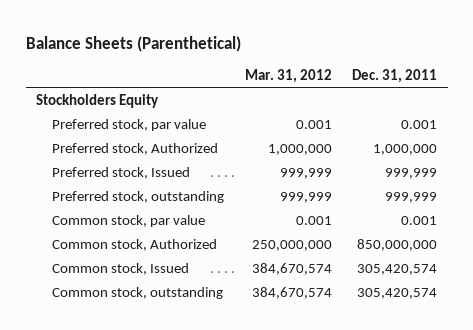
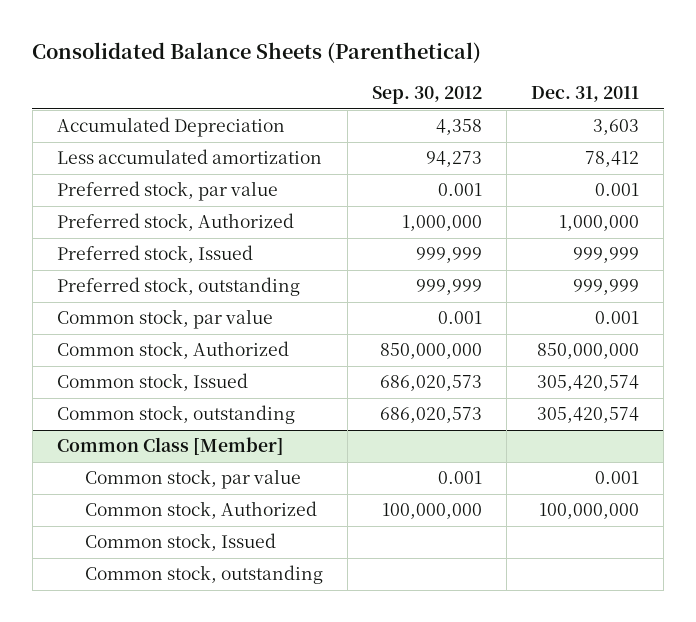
[25,35,241,52] Balance Sheets (Parenthetical) -> [32,42,482,64] Consolidated Balance Sheets (Parenthetical)
[244,68,332,83] Mar. 31, 2012 -> none
none -> [372,86,483,105] Sep. 30, 2012
[36,93,160,108] Stockholders Equity -> none
none -> [57,117,286,138] Accumulated Depreciation
none -> [57,149,323,165] Less accumulated amortization
none -> [57,437,285,456] Common Class [Member]
none -> [84,469,301,490] Common stock, par value
none -> [84,501,317,520] Common stock, Authorized
none -> [84,533,276,552] Common stock, Issued
none -> [84,565,323,585] Common stock, outstanding

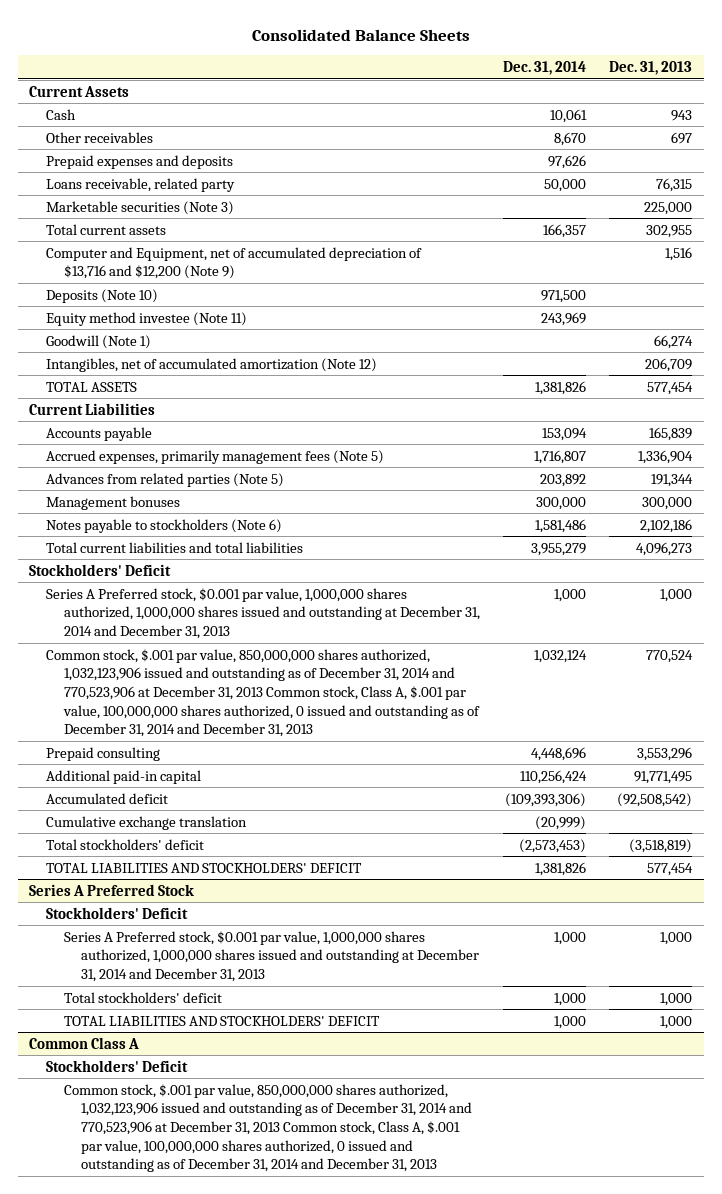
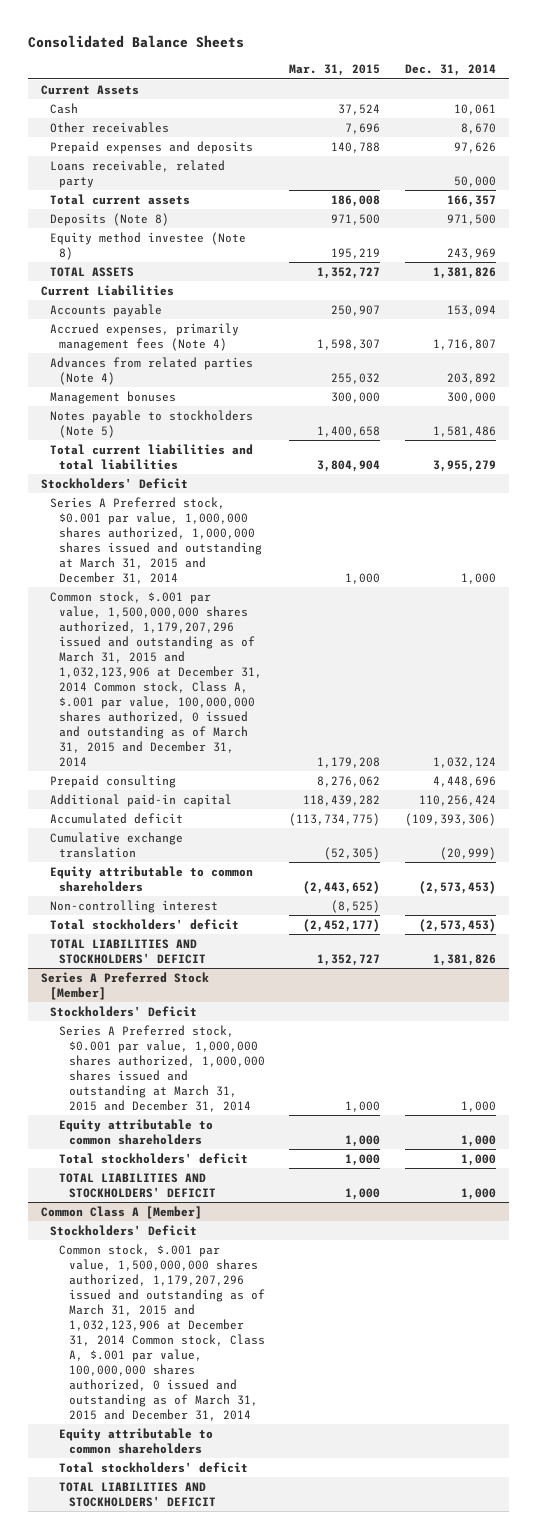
[609,61,693,76] Dec. 31, 2013 -> none
none -> [289,64,381,77] Mar. 31, 2015
[46,200,235,215] Marketable securities (Note 3) -> none
[46,246,423,280] Computer and Equipment, net of accumulated depreciation of $13,716 and $12,200 (Note 9) -> none
[46,334,152,349] Goodwill (Note 1) -> none
[46,357,378,372] Intangibles, net of accumulated amortization (Note 12) -> none
[46,288,159,303] Deposits (Note 10) -> [49,213,169,227] Deposits (Note 8)
[46,311,248,326] Equity method investee (Note 11) -> [49,232,246,260] Equity method investee (Note 8)
[46,449,385,464] Accrued expenses, primarily management fees (Note 5) -> [49,323,239,351] Accrued expenses, primarily management fees (Note 4)
[46,472,285,487] Advances from related parties (Note 5) -> [49,357,253,385] Advances from related parties (Note 4)
[46,518,283,533] Notes payable to stockholders (Note 6) -> [49,410,253,438] Notes payable to stockholders (Note 5)
[46,587,480,639] Series A Preferred stock, $0.001 par value, 1,000,000 shares authorized, 1,000,000 shares issued and outstanding at December 31, 2014 and December 31, 2013 -> [49,497,263,584] Series A Preferred stock, $0.001 par value, 1,000,000 shares authorized, 1,000,000 shares issued and outstanding at March 31, 2015 and December 31, 2014
[46,648,480,738] Common stock, $.001 par value, 850,000,000 shares authorized, 1,032,123,906 issued and outstanding as of December 31, 2014 and 770,523,906 at December 31, 2013 Common stock, Class A, $.001 par value, 100,000,000 shares authorized, 0 issued and outstanding as of December 31, 2014 and December 31, 2013 -> [49,591,263,767] Common stock, $.001 par value, 1,500,000,000 shares authorized, 1,179,207,296 issued and outstanding as of March 31, 2015 and 1,032,123,906 at December 31, 2014 Common stock, Class A, $.001 par value, 100,000,000 shares authorized, 0 issued and outstanding as of March 31, 2015 and December 31, 2014
none -> [49,866,253,892] Equity attributable to common shareholders
none -> [49,900,218,914] Non-controlling interest
[29,883,195,896] Series A Preferred Stock -> [40,972,209,1000] Series A Preferred Stock [Member]
[63,930,479,982] Series A Preferred stock, $0.001 par value, 1,000,000 shares authorized, 1,000,000 shares issued and outstanding at December 31, 2014 and December 31, 2013 -> [59,1025,265,1112] Series A Preferred stock, $0.001 par value, 1,000,000 shares authorized, 1,000,000 shares issued and outstanding at March 31, 2015 and December 31, 2014
none -> [59,1119,214,1145] Equity attributable to common shareholders
[29,1036,140,1049] Common Class A -> [40,1206,202,1220] Common Class A [Member]
[63,1083,472,1173] Common stock, $.001 par value, 850,000,000 shares authorized, 1,032,123,906 issued and outstanding as of December 31, 2014 and 770,523,906 at December 31, 2013 Common stock, Class A, $.001 par value, 100,000,000 shares authorized, 0 issued and outstanding as of December 31, 2014 and December 31, 2013 -> [59,1244,265,1421] Common stock, $.001 par value, 1,500,000,000 shares authorized, 1,179,207,296 issued and outstanding as of March 31, 2015 and 1,032,123,906 at December 31, 2014 Common stock, Class A, $.001 par value, 100,000,000 shares authorized, 0 issued and outstanding as of March 31, 2015 and December 31, 2014
none -> [59,1428,214,1454] Equity attributable to common shareholders
none -> [59,1462,249,1474] Total stockholders' deficit
none -> [59,1482,216,1507] TOTAL LIABILITIES AND STOCKHOLDERS' DEFICIT

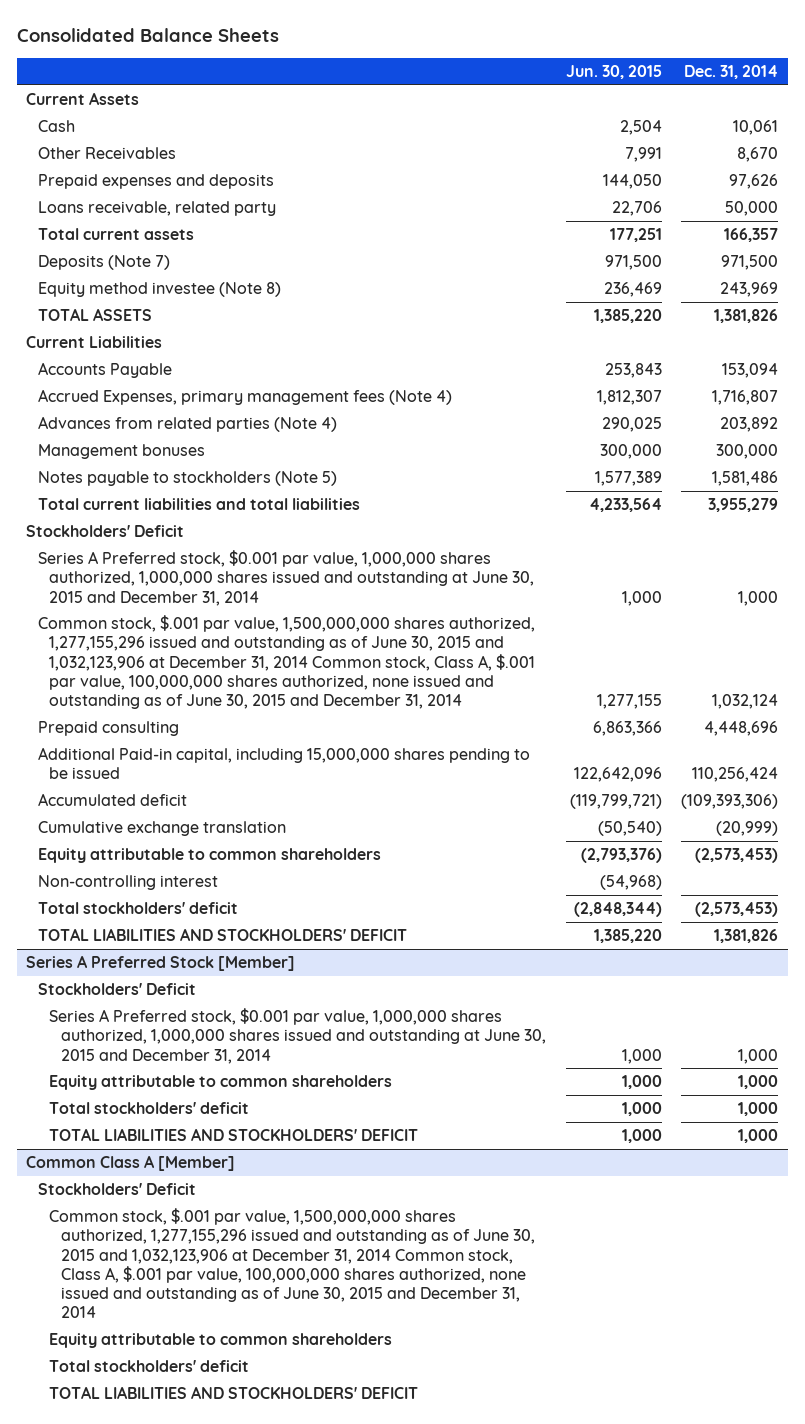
[289,64,381,77] Mar. 31, 2015 -> none
none -> [565,65,662,80] Jun. 30, 2015
[49,122,169,134] Other receivables -> [37,147,176,160] Other Receivables
[49,213,169,227] Deposits (Note 8) -> [37,255,170,271] Deposits (Note 7)
[49,304,162,318] Accounts payable -> [37,362,172,379] Accounts Payable
[49,323,239,351] Accrued expenses, primarily management fees (Note 4) -> [37,389,452,406] Accrued Expenses, primary management fees (Note 4)
[49,497,263,584] Series A Preferred stock, $0.001 par value, 1,000,000 shares authorized, 1,000,000 shares issued and outstanding at March 31, 2015 and December 31, 2014 -> [37,550,535,606] Series A Preferred stock, $0.001 par value, 1,000,000 shares authorized, 1,000,000 shares issued and outstanding at June 30, 2015 and December 31, 2014
[49,591,263,767] Common stock, $.001 par value, 1,500,000,000 shares authorized, 1,179,207,296 issued and outstanding as of March 31, 2015 and 1,032,123,906 at December 31, 2014 Common stock, Class A, $.001 par value, 100,000,000 shares authorized, 0 issued and outstanding as of March 31, 2015 and December 31, 2014 -> [37,615,536,709] Common stock, $.001 par value, 1,500,000,000 shares authorized, 1,277,155,296 issued and outstanding as of June 30, 2015 and 1,032,123,906 at December 31, 2014 Common stock, Class A, $.001 par value, 100,000,000 shares authorized, none issued and outstanding as of June 30, 2015 and December 31, 2014
[49,794,232,808] Additional paid-in capital -> [37,747,530,780] Additional Paid-in capital, including 15,000,000 shares pending to be issued
[59,1025,265,1112] Series A Preferred stock, $0.001 par value, 1,000,000 shares authorized, 1,000,000 shares issued and outstanding at March 31, 2015 and December 31, 2014 -> [49,1008,546,1064] Series A Preferred stock, $0.001 par value, 1,000,000 shares authorized, 1,000,000 shares issued and outstanding at June 30, 2015 and December 31, 2014
[59,1244,265,1421] Common stock, $.001 par value, 1,500,000,000 shares authorized, 1,179,207,296 issued and outstanding as of March 31, 2015 and 1,032,123,906 at December 31, 2014 Common stock, Class A, $.001 par value, 100,000,000 shares authorized, 0 issued and outstanding as of March 31, 2015 and December 31, 2014 -> [49,1208,535,1319] Common stock, $.001 par value, 1,500,000,000 shares authorized, 1,277,155,296 issued and outstanding as of June 30, 2015 and 1,032,123,906 at December 31, 2014 Common stock, Class A, $.001 par value, 100,000,000 shares authorized, none issued and outstanding as of June 30, 2015 and December 31, 2014

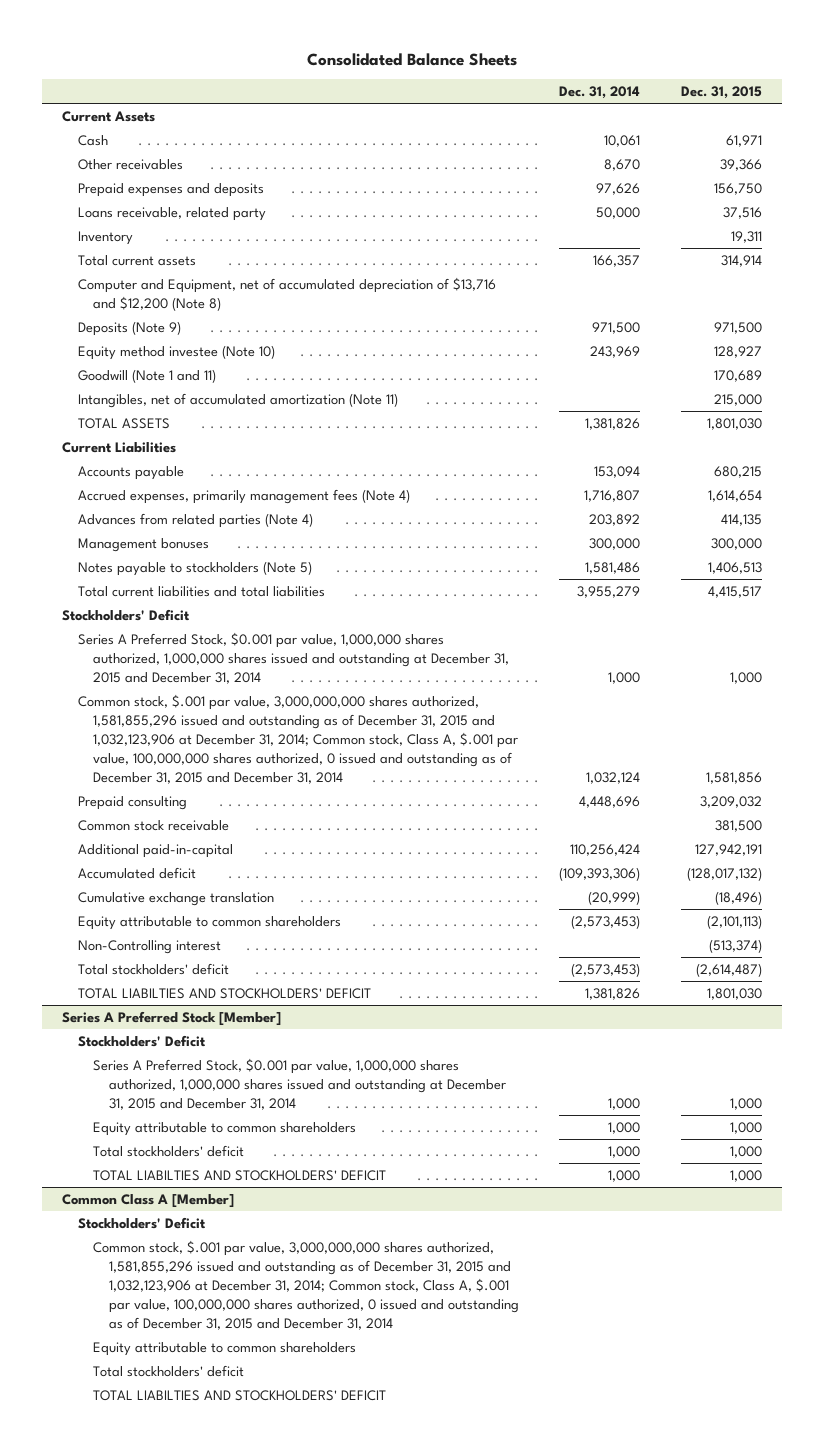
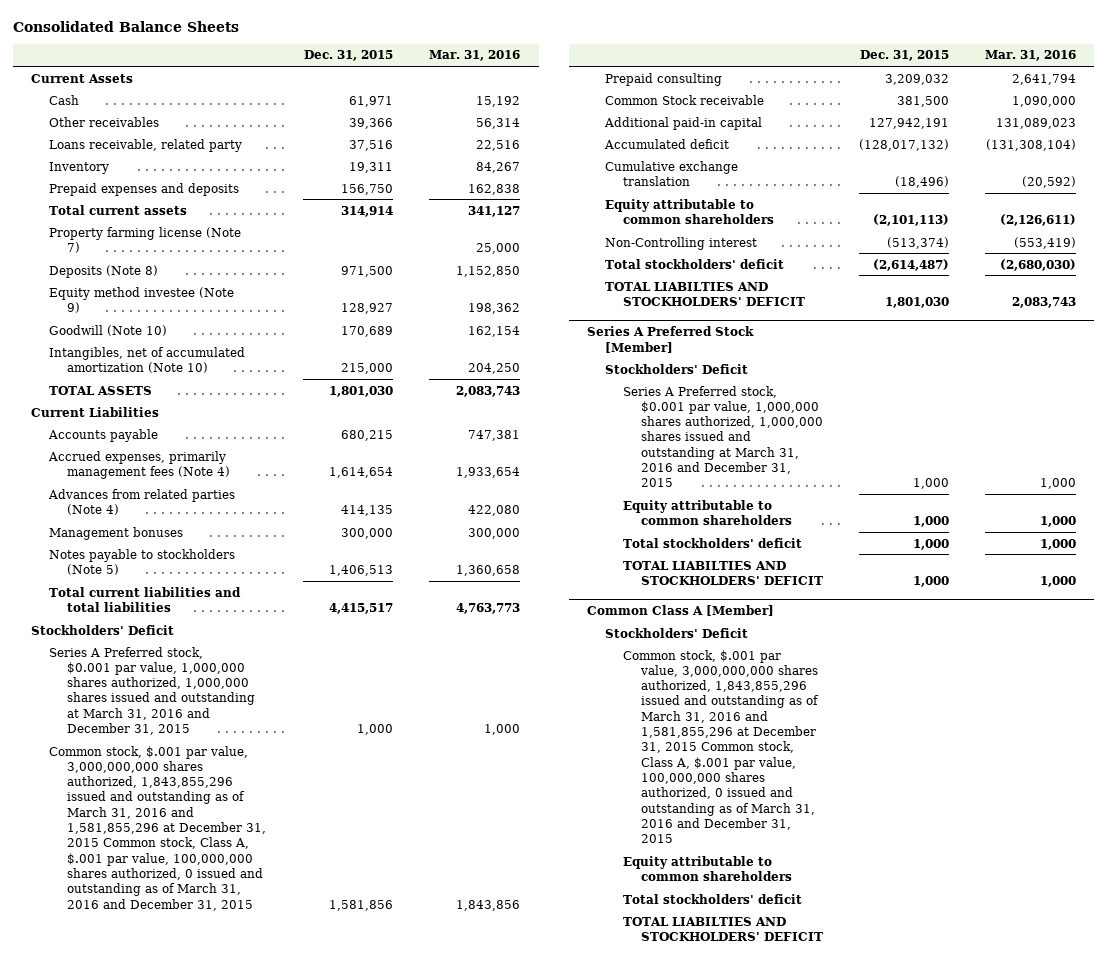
[559,86,641,100] Dec. 31, 2014 -> none
none -> [429,50,521,62] Mar. 31, 2016
[77,182,264,197] Prepaid expenses and deposits -> [49,182,240,196] Prepaid expenses and deposits
[77,276,496,311] Computer and Equipment, net of accumulated depreciation of $13,716 and $12,200 (Note 8) -> none
none -> [49,226,242,253] Property farming license (Note 7)
[77,320,181,336] Deposits (Note 9) -> [49,264,159,278] Deposits (Note 8)
[77,344,275,360] Equity method investee (Note 10) -> [49,286,235,313] Equity method investee (Note 9)
[77,368,216,383] Goodwill (Note 1 and 11) -> [49,324,168,336] Goodwill (Note 10)
[77,392,398,408] Intangibles, net of accumulated amortization (Note 11) -> [49,346,246,373] Intangibles, net of accumulated amortization (Note 10)
[77,631,510,684] Series A Preferred Stock, $0.001 par value, 1,000,000 shares authorized, 1,000,000 shares issued and outstanding at December 31, 2015 and December 31, 2014 -> [49,646,256,736] Series A Preferred stock, $0.001 par value, 1,000,000 shares authorized, 1,000,000 shares issued and outstanding at March 31, 2016 and December 31, 2015
[77,693,519,784] Common stock, $.001 par value, 3,000,000,000 shares authorized, 1,581,855,296 issued and outstanding as of December 31, 2015 and 1,032,123,906 at December 31, 2014; Common stock, Class A, $.001 par value, 100,000,000 shares authorized, 0 issued and outstanding as of December 31, 2015 and December 31, 2014 -> [49,745,267,911] Common stock, $.001 par value, 3,000,000,000 shares authorized, 1,843,855,296 issued and outstanding as of March 31, 2016 and 1,581,855,296 at December 31, 2015 Common stock, Class A, $.001 par value, 100,000,000 shares authorized, 0 issued and outstanding as of March 31, 2016 and December 31, 2015
[77,819,229,831] Common stock receivable -> [604,94,764,105] Common Stock receivable
[77,843,233,858] Additional paid-in-capital -> [603,116,762,130] Additional paid-in capital
[93,1057,507,1110] Series A Preferred Stock, $0.001 par value, 1,000,000 shares authorized, 1,000,000 shares issued and outstanding at December 31, 2015 and December 31, 2014 -> [622,385,824,488] Series A Preferred stock, $0.001 par value, 1,000,000 shares authorized, 1,000,000 shares issued and outstanding at March 31, 2016 and December 31, 2015
[93,1239,520,1330] Common stock, $.001 par value, 3,000,000,000 shares authorized, 1,581,855,296 issued and outstanding as of December 31, 2015 and 1,032,123,906 at December 31, 2014; Common stock, Class A, $.001 par value, 100,000,000 shares authorized, 0 issued and outstanding as of December 31, 2015 and December 31, 2014 -> [622,649,820,844] Common stock, $.001 par value, 3,000,000,000 shares authorized, 1,843,855,296 issued and outstanding as of March 31, 2016 and 1,581,855,296 at December 31, 2015 Common stock, Class A, $.001 par value, 100,000,000 shares authorized, 0 issued and outstanding as of March 31, 2016 and December 31, 2015

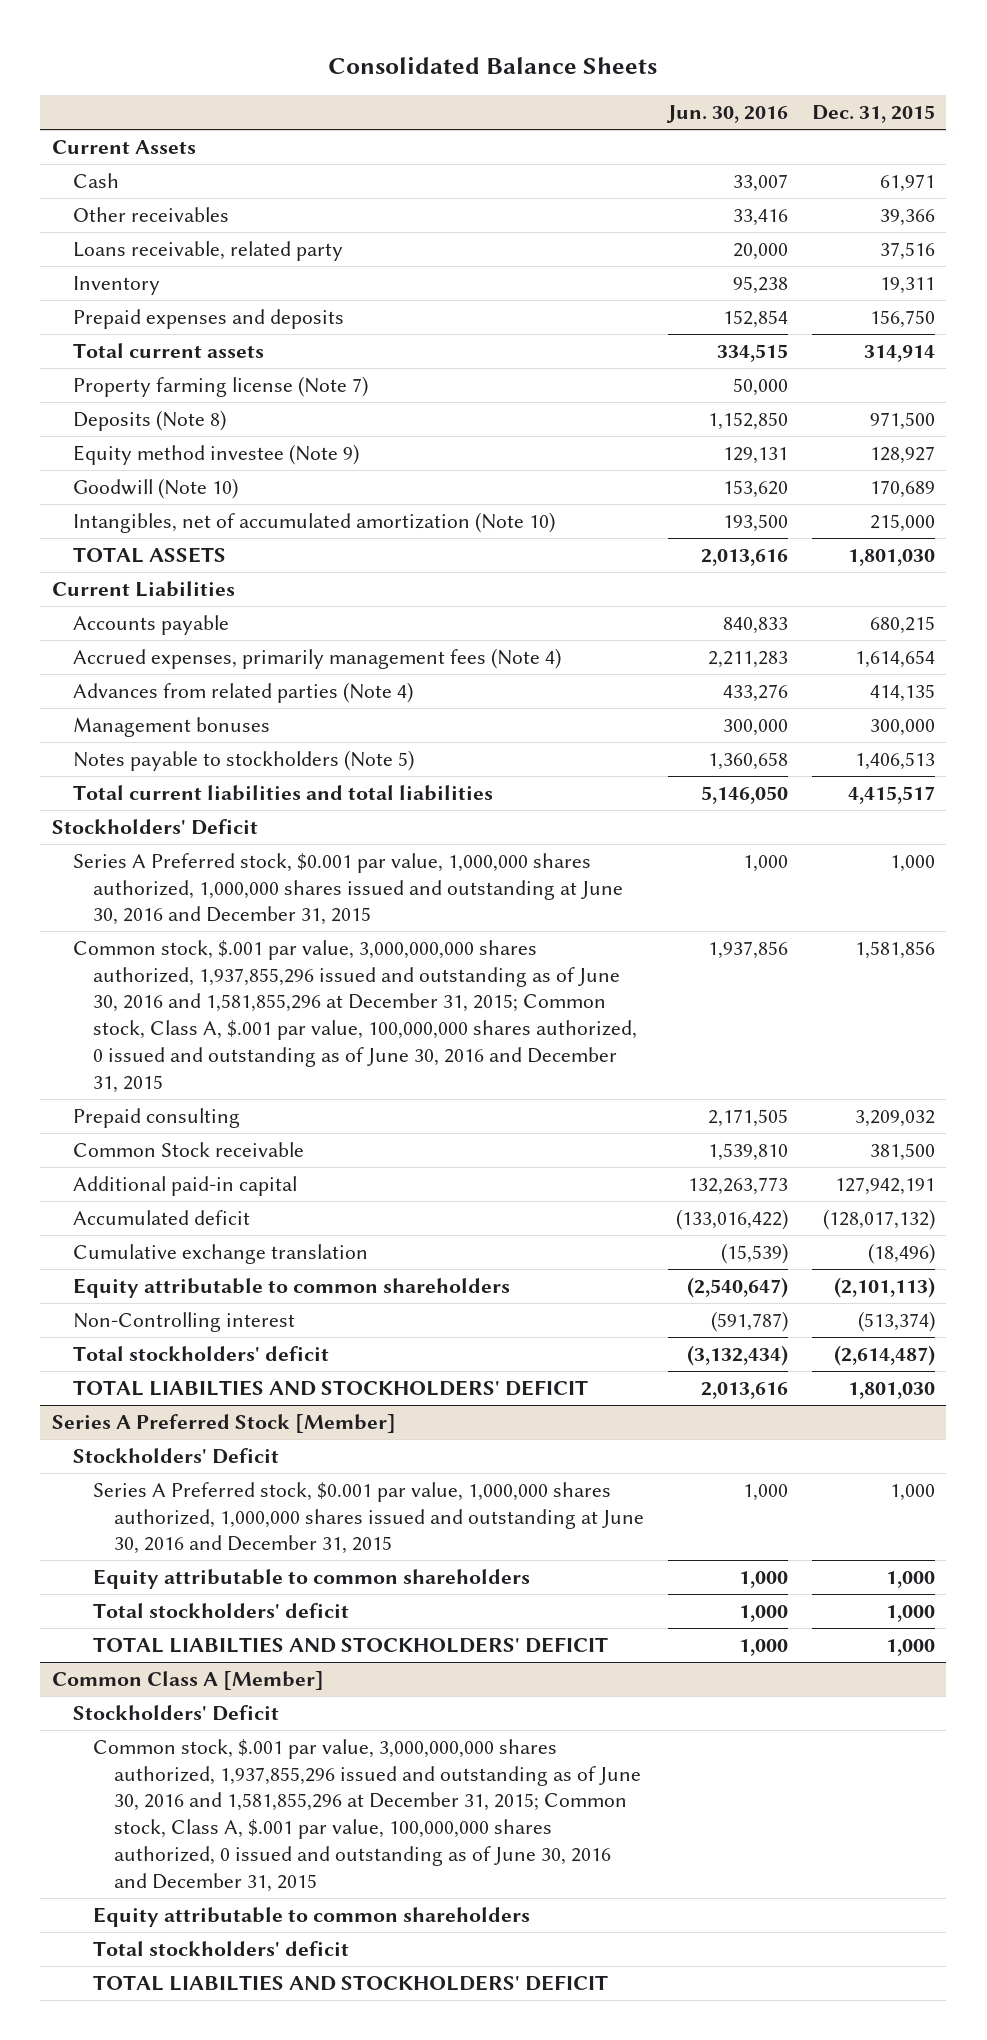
[429,50,521,62] Mar. 31, 2016 -> none
none -> [665,105,788,124] Jun. 30, 2016
[49,646,256,736] Series A Preferred stock, $0.001 par value, 1,000,000 shares authorized, 1,000,000 shares issued and outstanding at March 31, 2016 and December 31, 2015 -> [72,853,624,926] Series A Preferred stock, $0.001 par value, 1,000,000 shares authorized, 1,000,000 shares issued and outstanding at June 30, 2016 and December 31, 2015
[49,745,267,911] Common stock, $.001 par value, 3,000,000,000 shares authorized, 1,843,855,296 issued and outstanding as of March 31, 2016 and 1,581,855,296 at December 31, 2015 Common stock, Class A, $.001 par value, 100,000,000 shares authorized, 0 issued and outstanding as of March 31, 2016 and December 31, 2015 -> [72,940,638,1093] Common stock, $.001 par value, 3,000,000,000 shares authorized, 1,937,855,296 issued and outstanding as of June 30, 2016 and 1,581,855,296 at December 31, 2015; Common stock, Class A, $.001 par value, 100,000,000 shares authorized, 0 issued and outstanding as of June 30, 2016 and December 31, 2015
[622,385,824,488] Series A Preferred stock, $0.001 par value, 1,000,000 shares authorized, 1,000,000 shares issued and outstanding at March 31, 2016 and December 31, 2015 -> [93,1482,644,1555] Series A Preferred stock, $0.001 par value, 1,000,000 shares authorized, 1,000,000 shares issued and outstanding at June 30, 2016 and December 31, 2015
[622,649,820,844] Common stock, $.001 par value, 3,000,000,000 shares authorized, 1,843,855,296 issued and outstanding as of March 31, 2016 and 1,581,855,296 at December 31, 2015 Common stock, Class A, $.001 par value, 100,000,000 shares authorized, 0 issued and outstanding as of March 31, 2016 and December 31, 2015 -> [93,1739,641,1892] Common stock, $.001 par value, 3,000,000,000 shares authorized, 1,937,855,296 issued and outstanding as of June 30, 2016 and 1,581,855,296 at December 31, 2015; Common stock, Class A, $.001 par value, 100,000,000 shares authorized, 0 issued and outstanding as of June 30, 2016 and December 31, 2015

